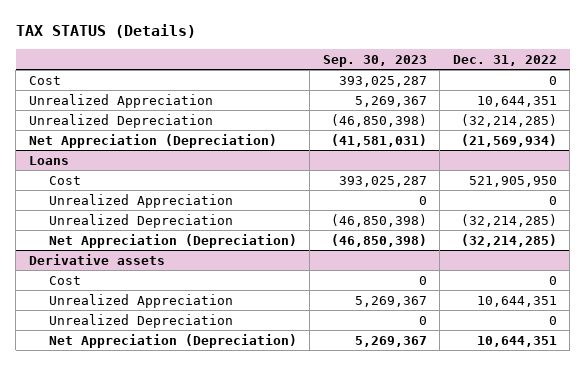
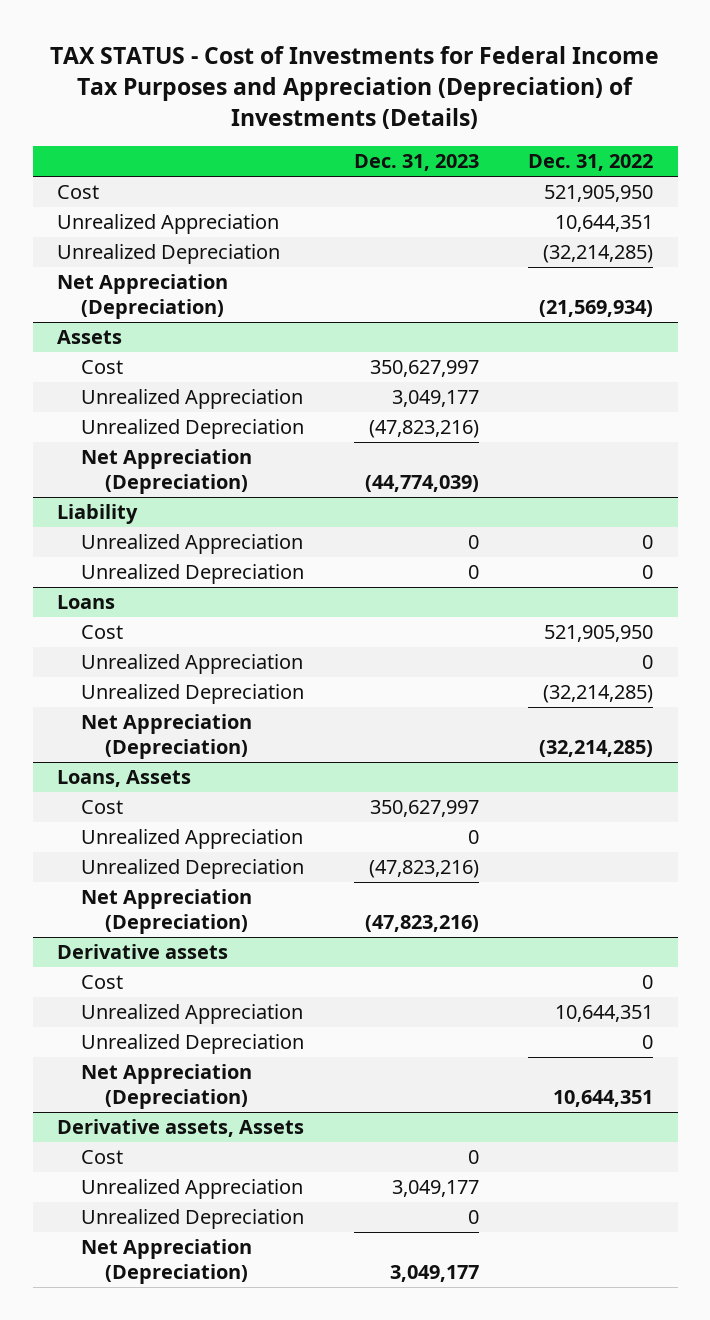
[15,23,196,38] TAX STATUS (Details) -> [50,45,660,129] TAX STATUS - Cost of Investments for Federal Income Tax Purposes and Appreciation (Depreciation) of Investments (Details)
[322,54,427,67] Sep. 30, 2023 -> none
none -> [353,154,479,172] Dec. 31, 2023
[548,75,557,85] 0 -> [544,185,654,203] 521,905,950
none -> [57,330,123,345] Assets
none -> [81,360,124,375] Cost
none -> [81,389,304,410] Unrealized Appreciation
none -> [81,419,305,440] Unrealized Depreciation
none -> [81,449,253,495] Net Appreciation (Depreciation)
none -> [57,504,139,525] Liability
none -> [81,534,304,555] Unrealized Appreciation
none -> [81,564,305,585] Unrealized Depreciation
none -> [57,770,192,788] Loans, Assets
none -> [81,800,124,815] Cost
none -> [81,829,304,850] Unrealized Appreciation
none -> [81,859,305,880] Unrealized Depreciation
none -> [81,889,253,935] Net Appreciation (Depreciation)
none -> [57,1119,305,1138] Derivative assets, Assets
none -> [81,1150,124,1165] Cost
none -> [81,1179,304,1200] Unrealized Appreciation
none -> [81,1209,305,1230] Unrealized Depreciation
none -> [81,1239,253,1285] Net Appreciation (Depreciation)

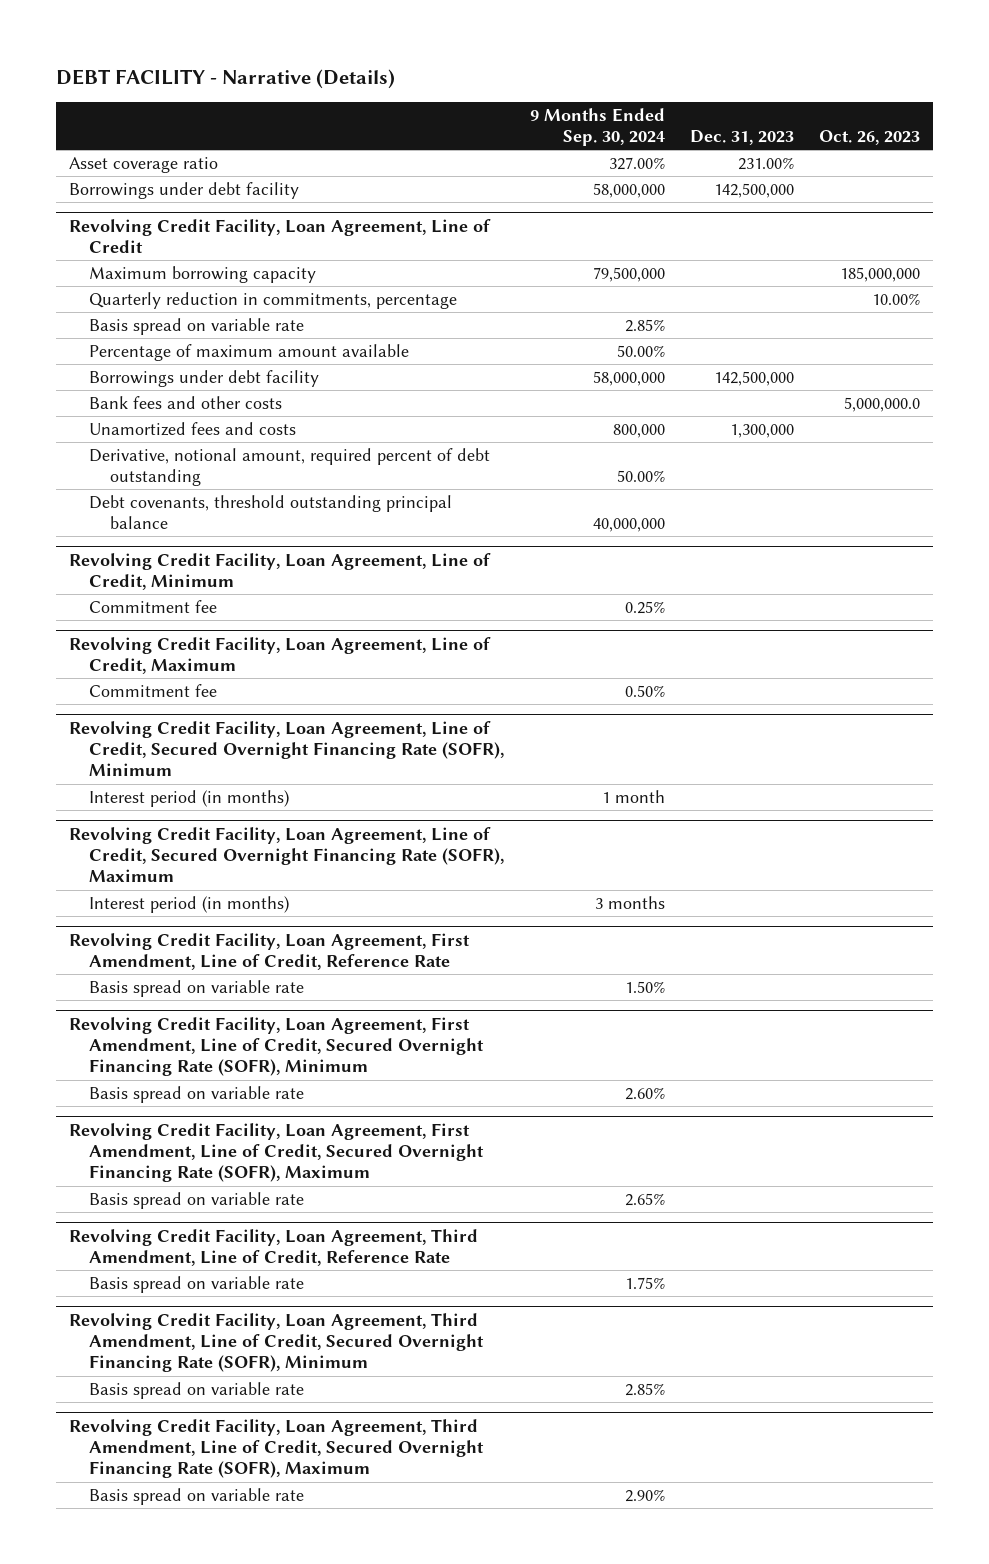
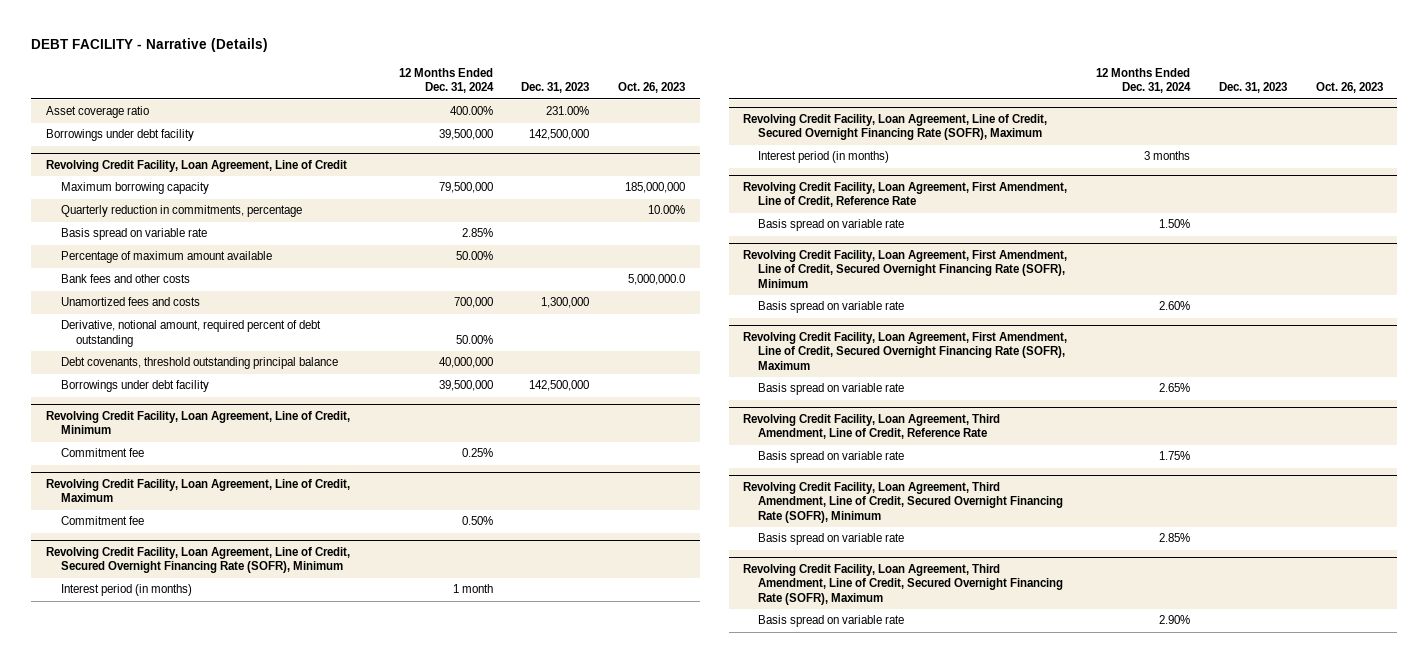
[529,107,665,147] 9 Months Ended Sep. 30, 2024 -> none
none -> [398,67,494,94] 12 Months Ended Dec. 31, 2024
[89,369,320,387] Borrowings under debt facility -> [60,380,209,393] Borrowings under debt facility

